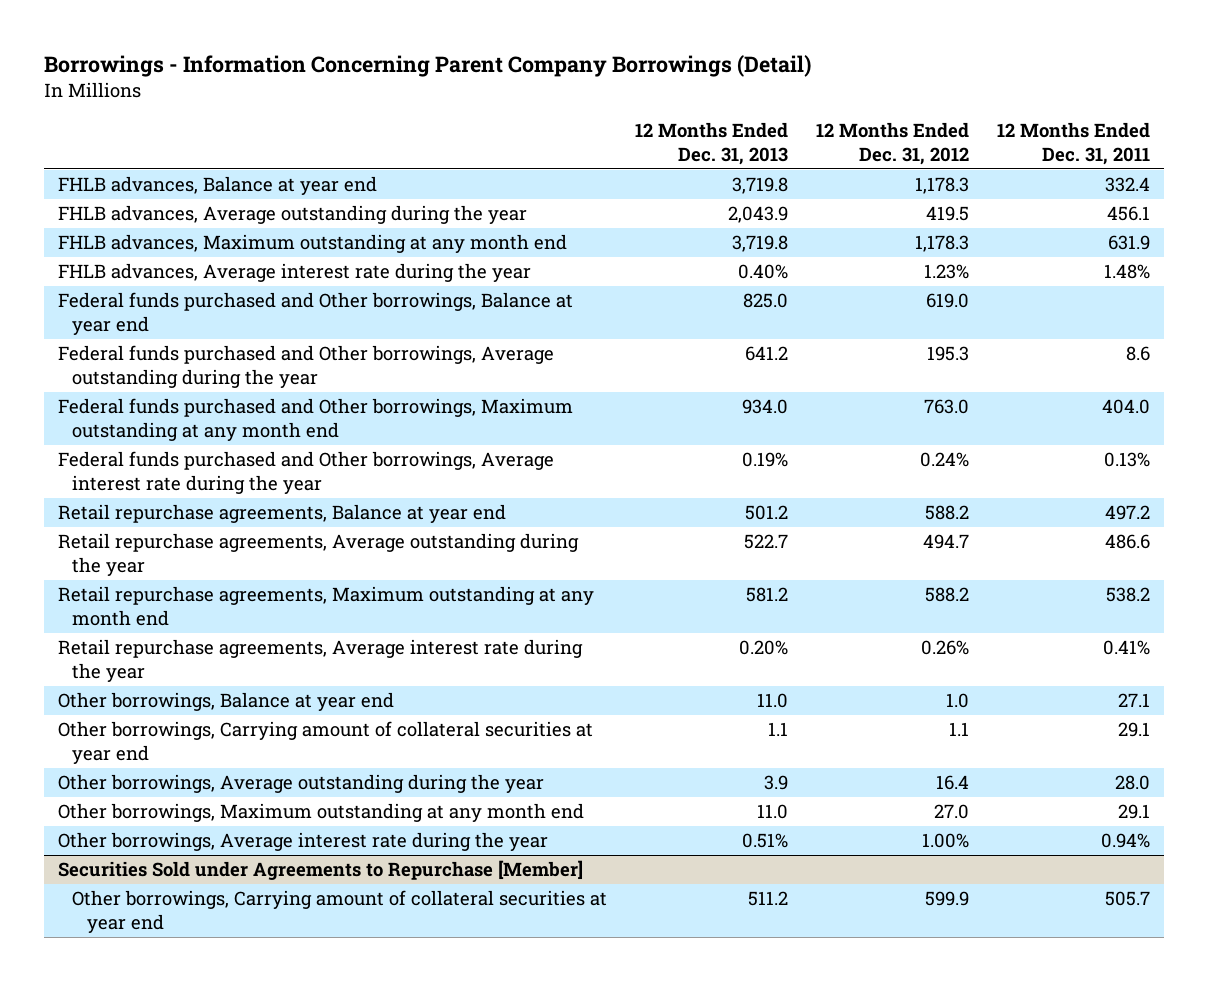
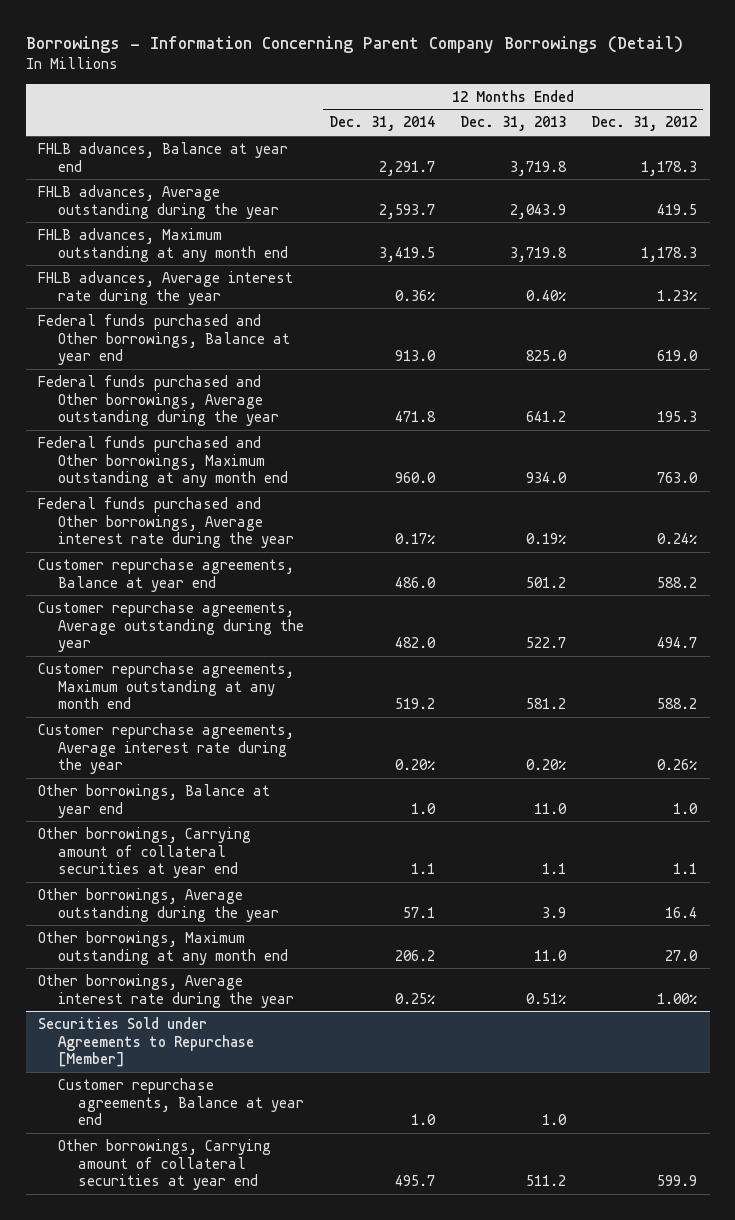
[996,122,1150,165] 12 Months Ended Dec. 31, 2011 -> none
none -> [328,116,435,132] Dec. 31, 2014
[57,504,506,524] Retail repurchase agreements, Balance at year end -> [38,557,295,592] Customer repurchase agreements, Balance at year end
[57,533,579,576] Retail repurchase agreements, Average outstanding during the year -> [38,600,304,653] Customer repurchase agreements, Average outstanding during the year
[57,586,594,626] Retail repurchase agreements, Maximum outstanding at any month end -> [38,661,295,710] Customer repurchase agreements, Maximum outstanding at any month end
[57,639,583,682] Retail repurchase agreements, Average interest rate during the year -> [38,722,295,775] Customer repurchase agreements, Average interest rate during the year
none -> [57,1077,304,1126] Customer repurchase agreements, Balance at year end

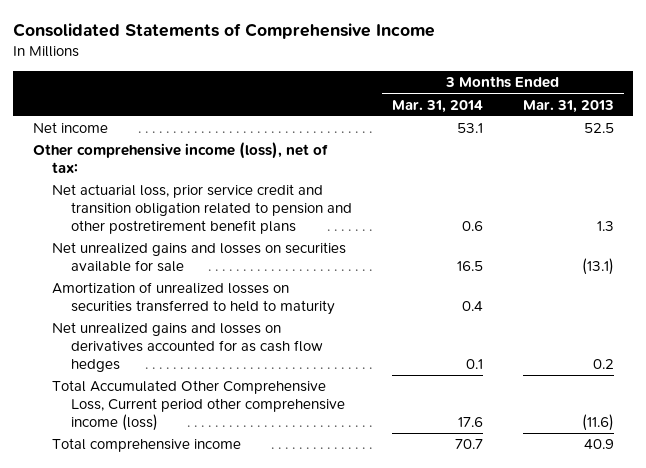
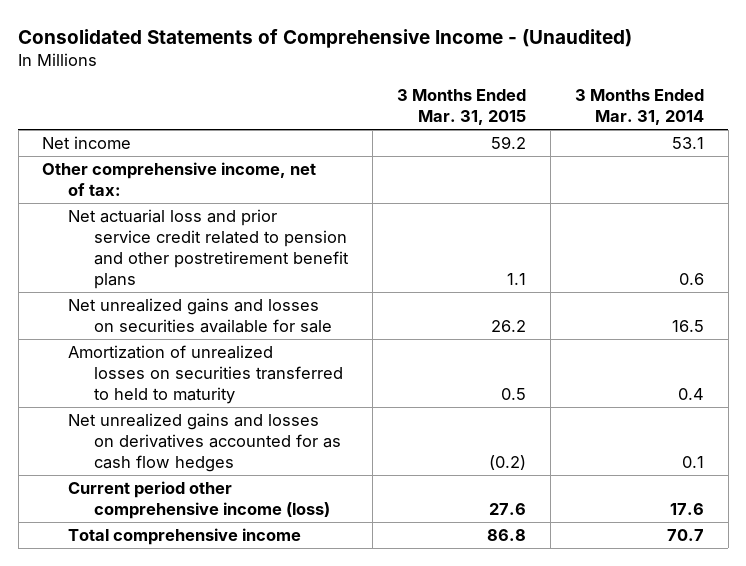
[12,22,435,39] Consolidated Statements of Comprehensive Income -> [18,28,633,48] Consolidated Statements of Comprehensive Income - (Unaudited)
[522,99,614,113] Mar. 31, 2013 -> none
none -> [397,89,527,126] 3 Months Ended Mar. 31, 2015
[32,142,328,174] Other comprehensive income (loss), net of tax: -> [42,161,317,196] Other comprehensive income, net of tax:
[51,184,352,235] Net actuarial loss, prior service credit and transition obligation related to pension and other postretirement benefit plans -> [68,208,350,289] Net actuarial loss and prior service credit related to pension and other postretirement benefit plans
[51,380,345,432] Total Accumulated Other Comprehensive Loss, Current period other comprehensive income (loss) -> [68,480,331,519] Current period other comprehensive income (loss)

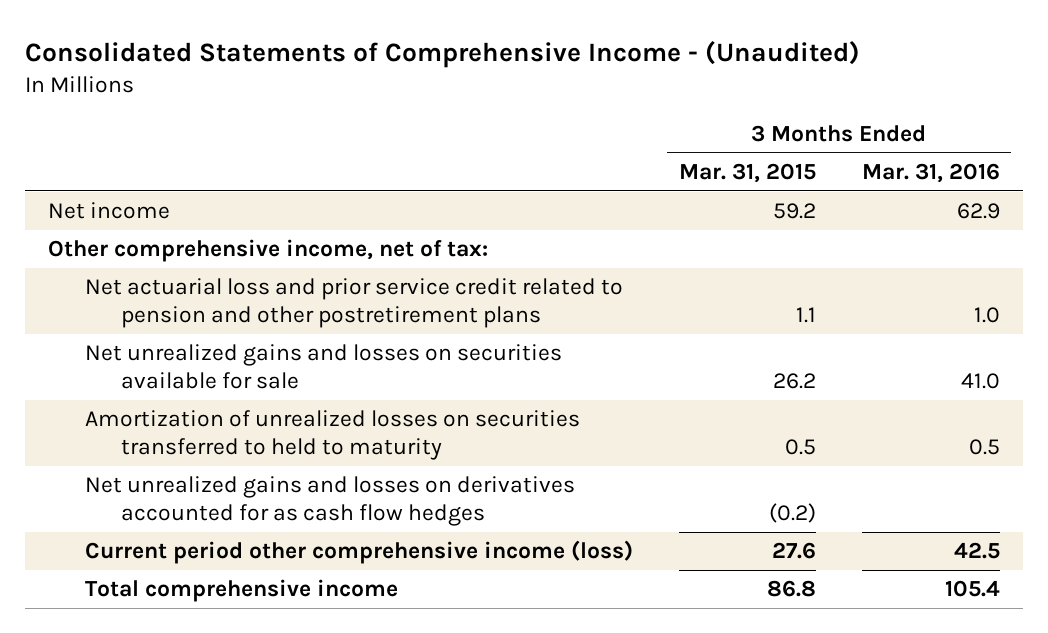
[574,89,704,126] 3 Months Ended Mar. 31, 2014 -> none
none -> [861,163,1000,184] Mar. 31, 2016
[68,208,350,289] Net actuarial loss and prior service credit related to pension and other postretirement benefit plans -> [84,278,623,329] Net actuarial loss and prior service credit related to pension and other postretirement plans

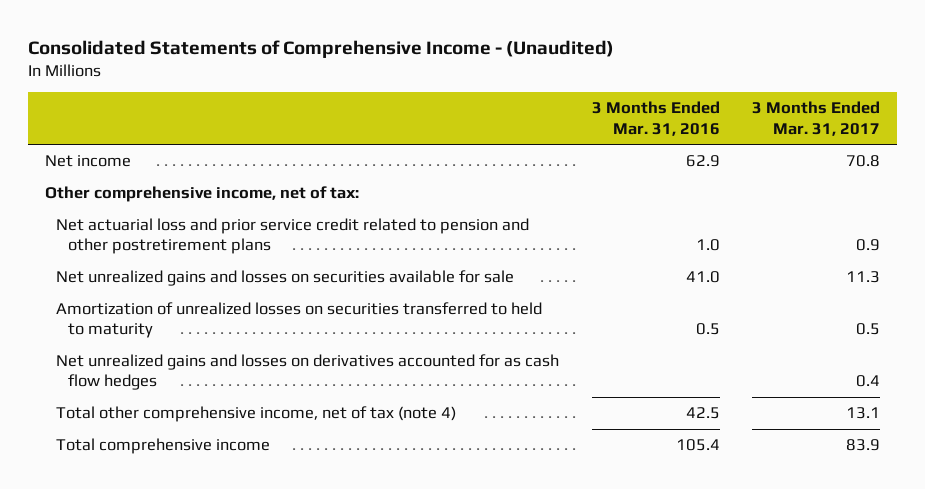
[678,163,816,184] Mar. 31, 2015 -> none
none -> [752,101,881,136] 3 Months Ended Mar. 31, 2017
[84,540,633,565] Current period other comprehensive income (loss) -> [56,406,457,423] Total other comprehensive income, net of tax (note 4)

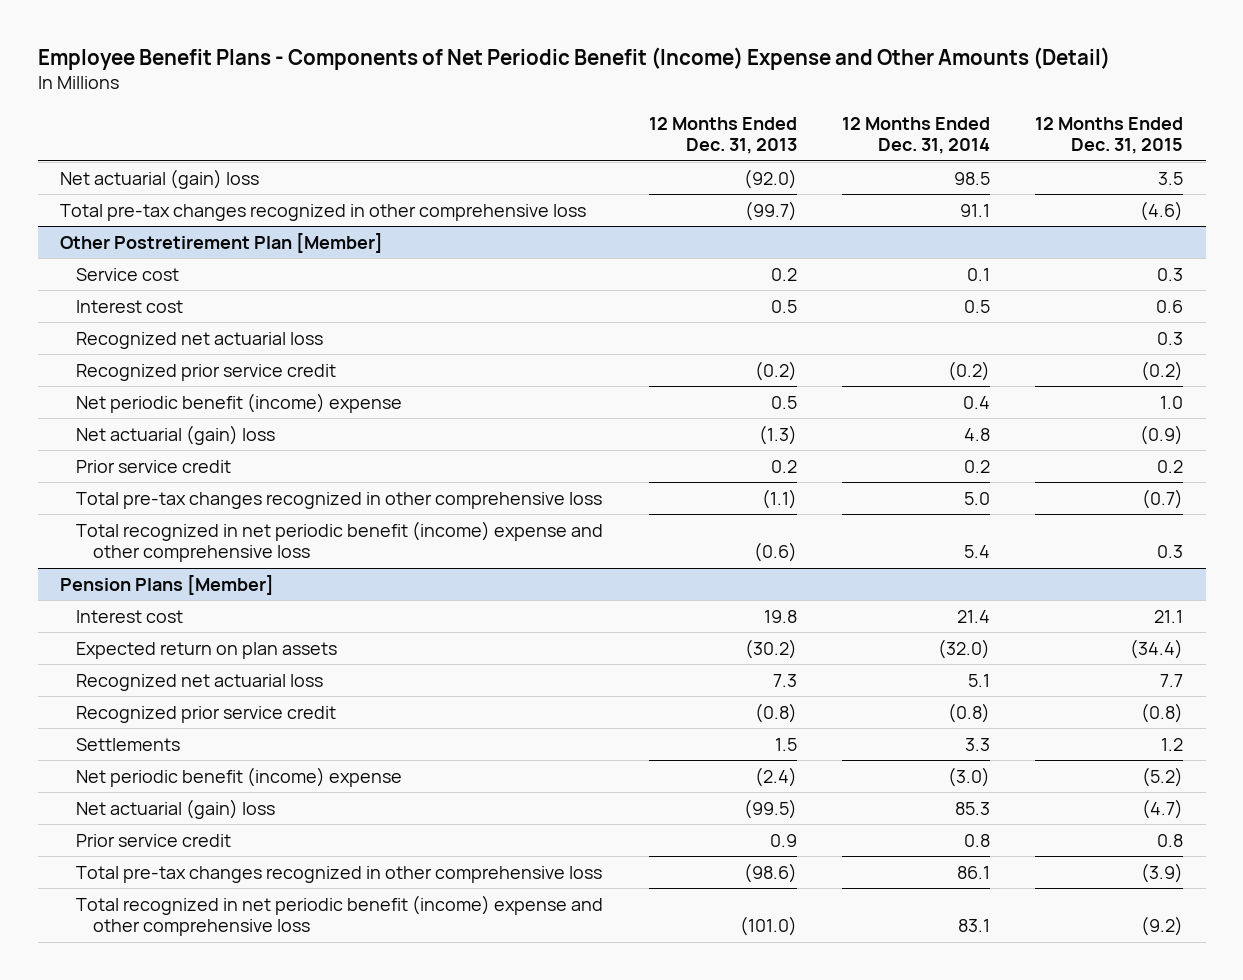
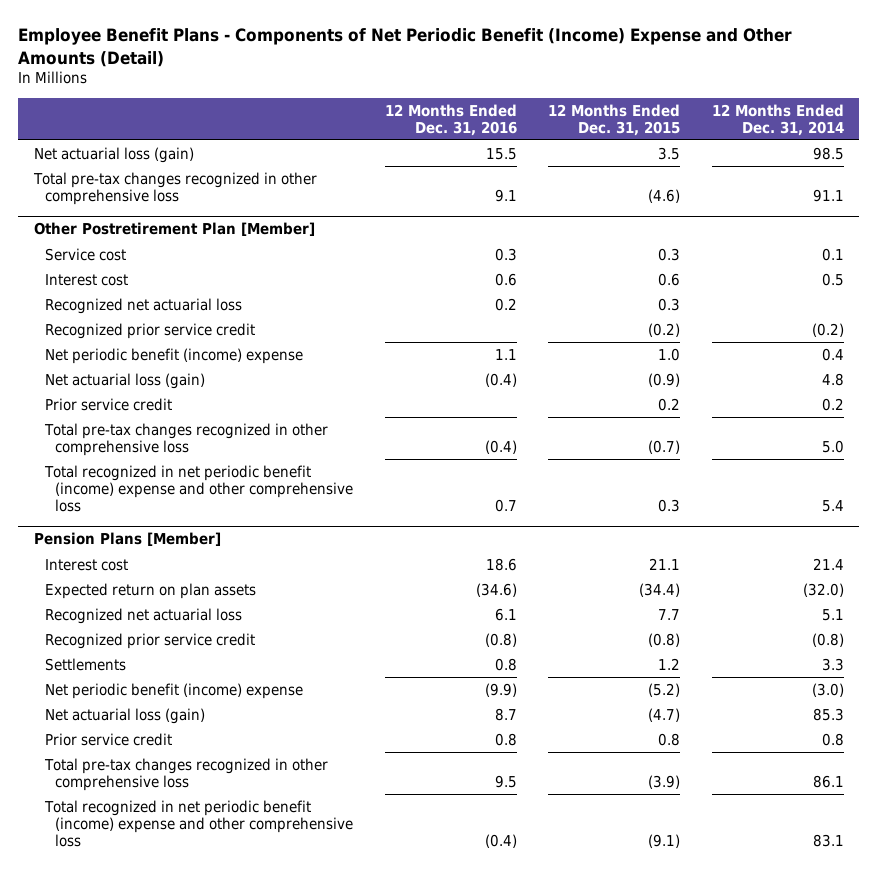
[648,116,797,155] 12 Months Ended Dec. 31, 2013 -> none
none -> [384,103,517,136] 12 Months Ended Dec. 31, 2016
[60,168,260,189] Net actuarial (gain) loss -> [33,146,194,163] Net actuarial loss (gain)
[76,424,276,445] Net actuarial (gain) loss -> [44,372,205,389] Net actuarial loss (gain)
[76,798,276,819] Net actuarial (gain) loss -> [44,707,205,724] Net actuarial loss (gain)
[1141,916,1184,937] (9.2) -> [648,833,681,848] (9.1)

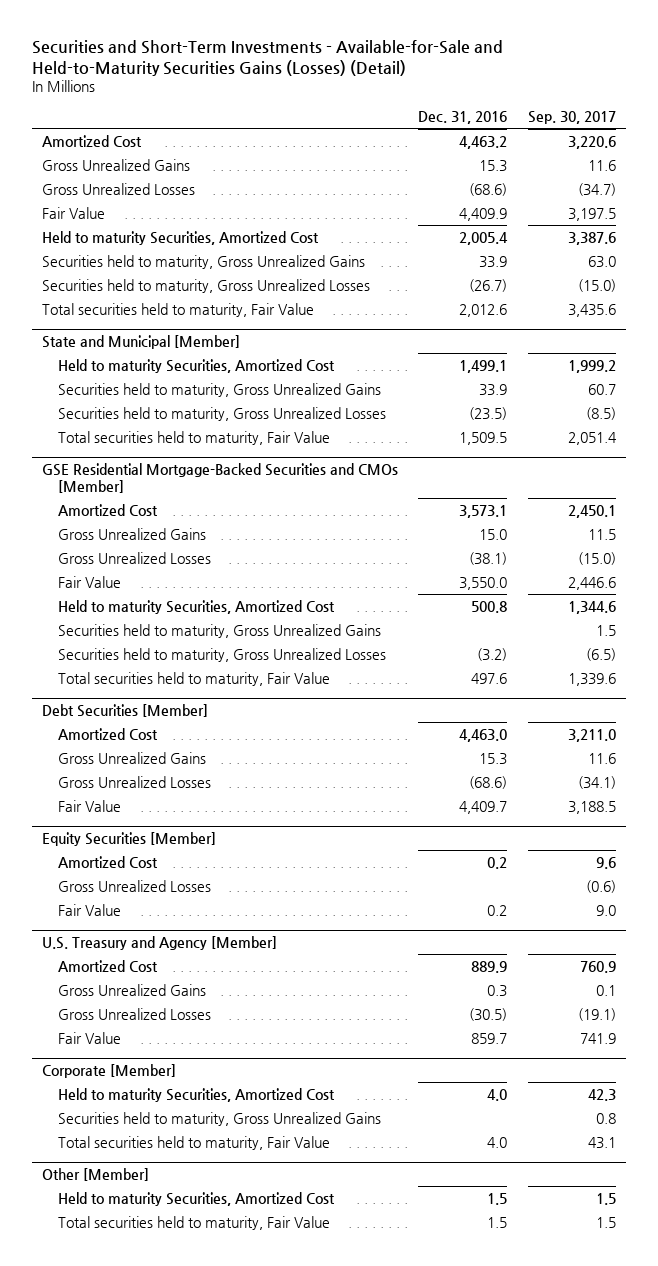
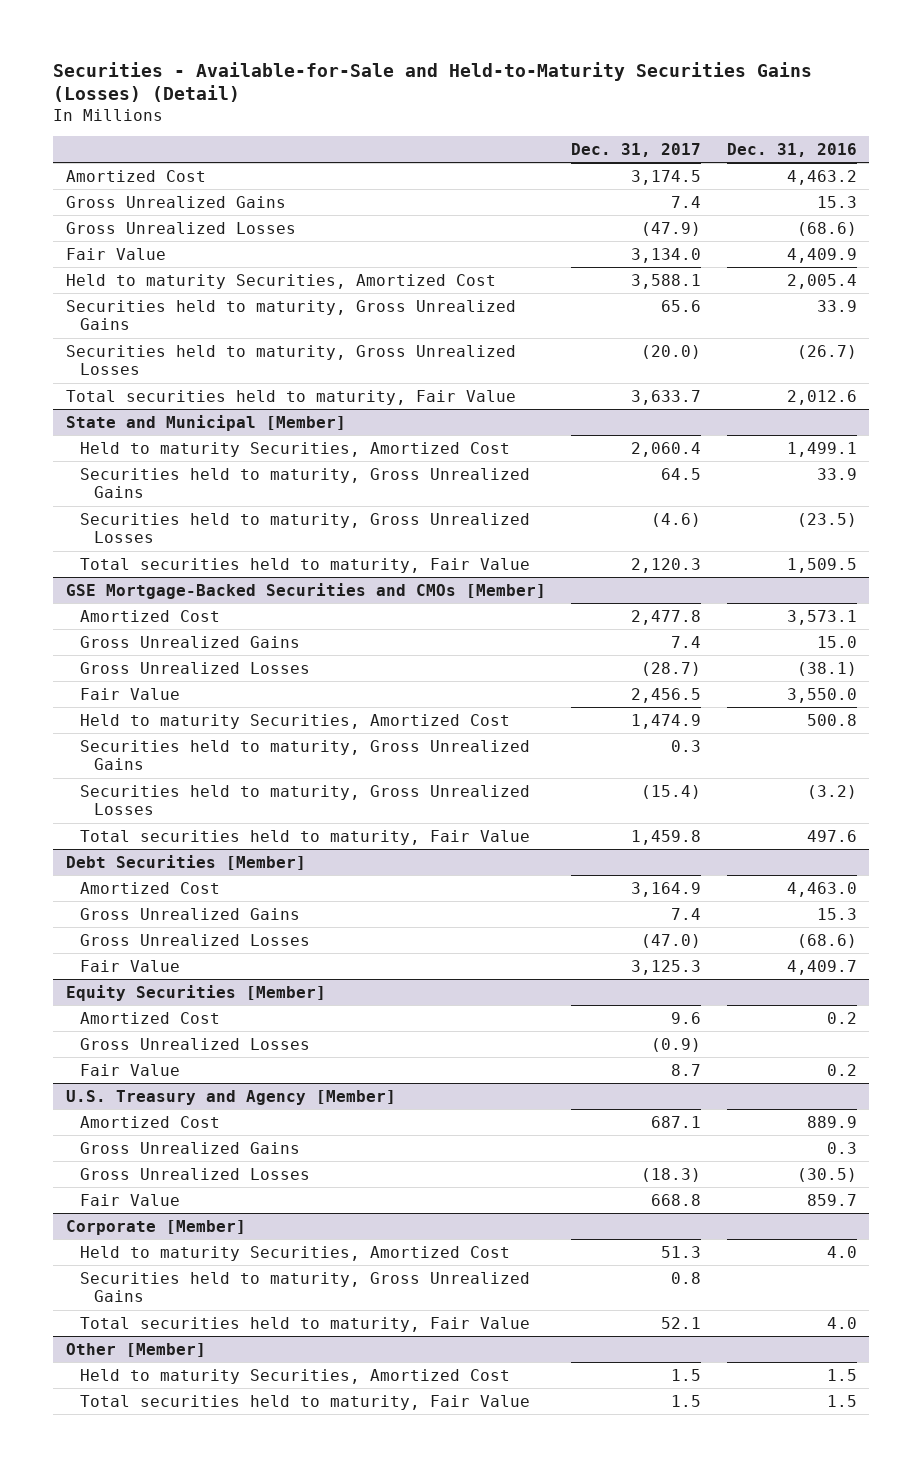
[31,40,503,76] Securities and Short-Term Investments - Available-for-Sale and Held-to-Maturity Securities Gains (Losses) (Detail) -> [52,61,812,103] Securities - Available-for-Sale and Held-to-Maturity Securities Gains (Losses) (Detail)
[527,110,616,124] Sep. 30, 2017 -> none
none -> [571,142,702,157] Dec. 31, 2017
[41,463,398,493] GSE Residential Mortgage-Backed Securities and CMOs [Member] -> [65,582,546,599] GSE Mortgage-Backed Securities and CMOs [Member]

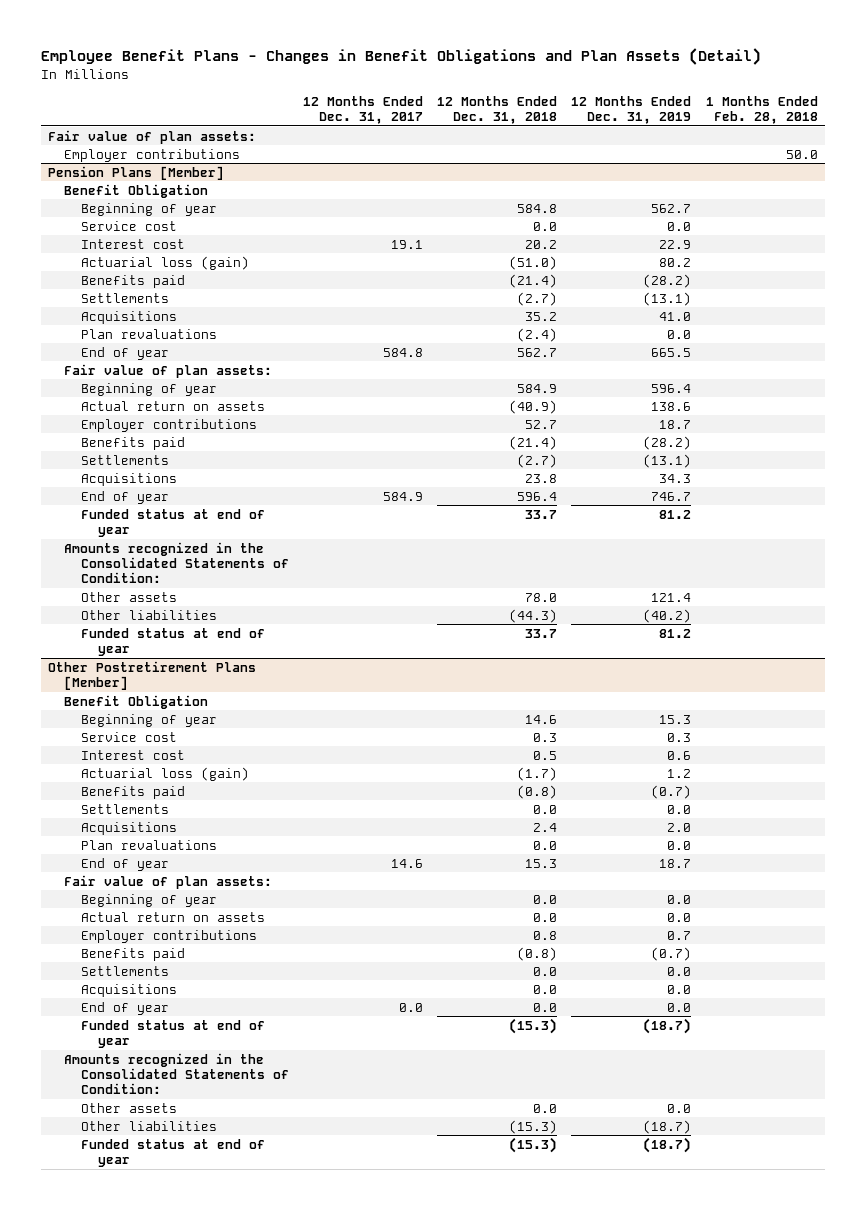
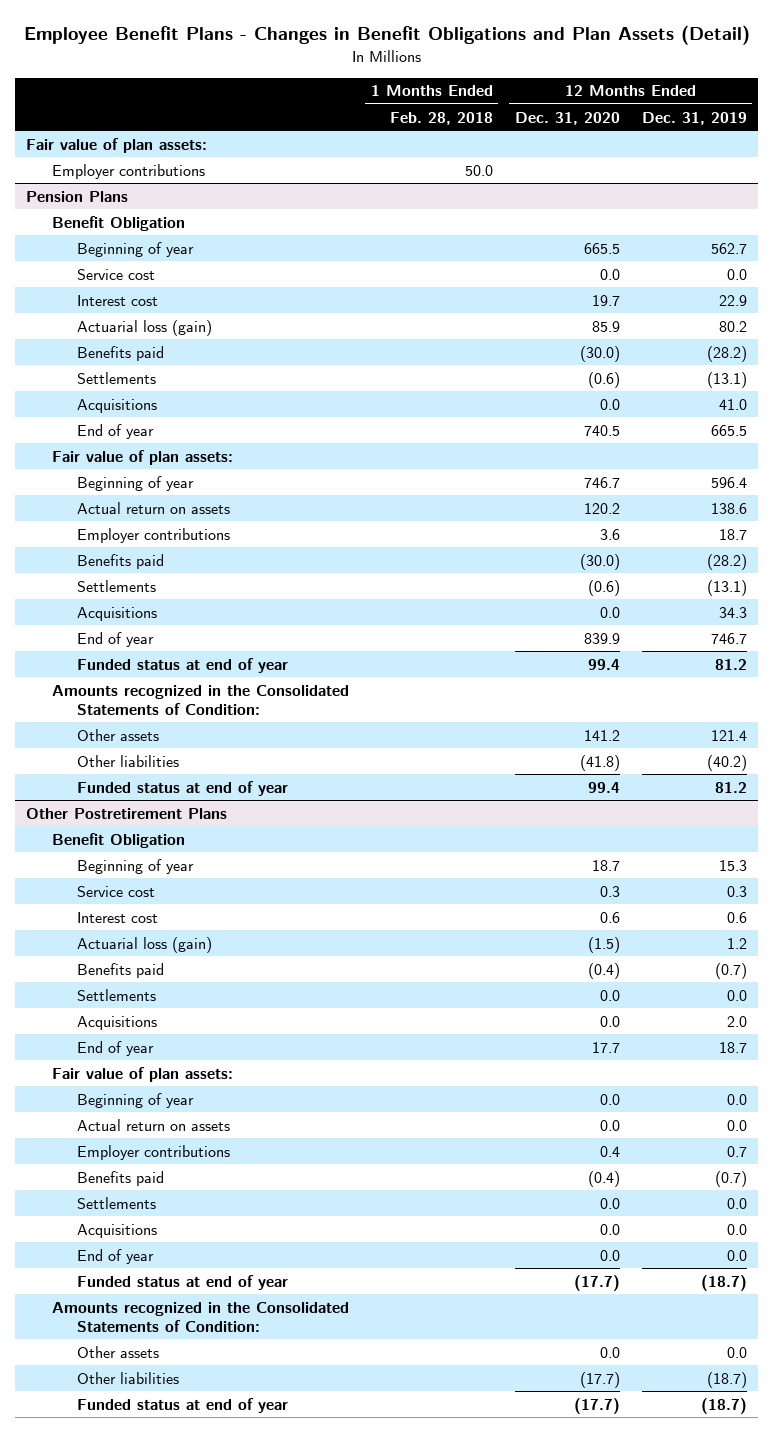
[303,95,424,125] 12 Months Ended Dec. 31, 2017 -> none
[437,95,558,125] 12 Months Ended Dec. 31, 2018 -> none
none -> [514,111,620,125] Dec. 31, 2020
[47,165,224,180] Pension Plans [Member] -> [26,190,129,202] Pension Plans
[81,328,218,339] Plan revaluations -> none
[47,660,256,691] Other Postretirement Plans [Member] -> [26,807,228,819] Other Postretirement Plans
[81,839,218,850] Plan revaluations -> none

